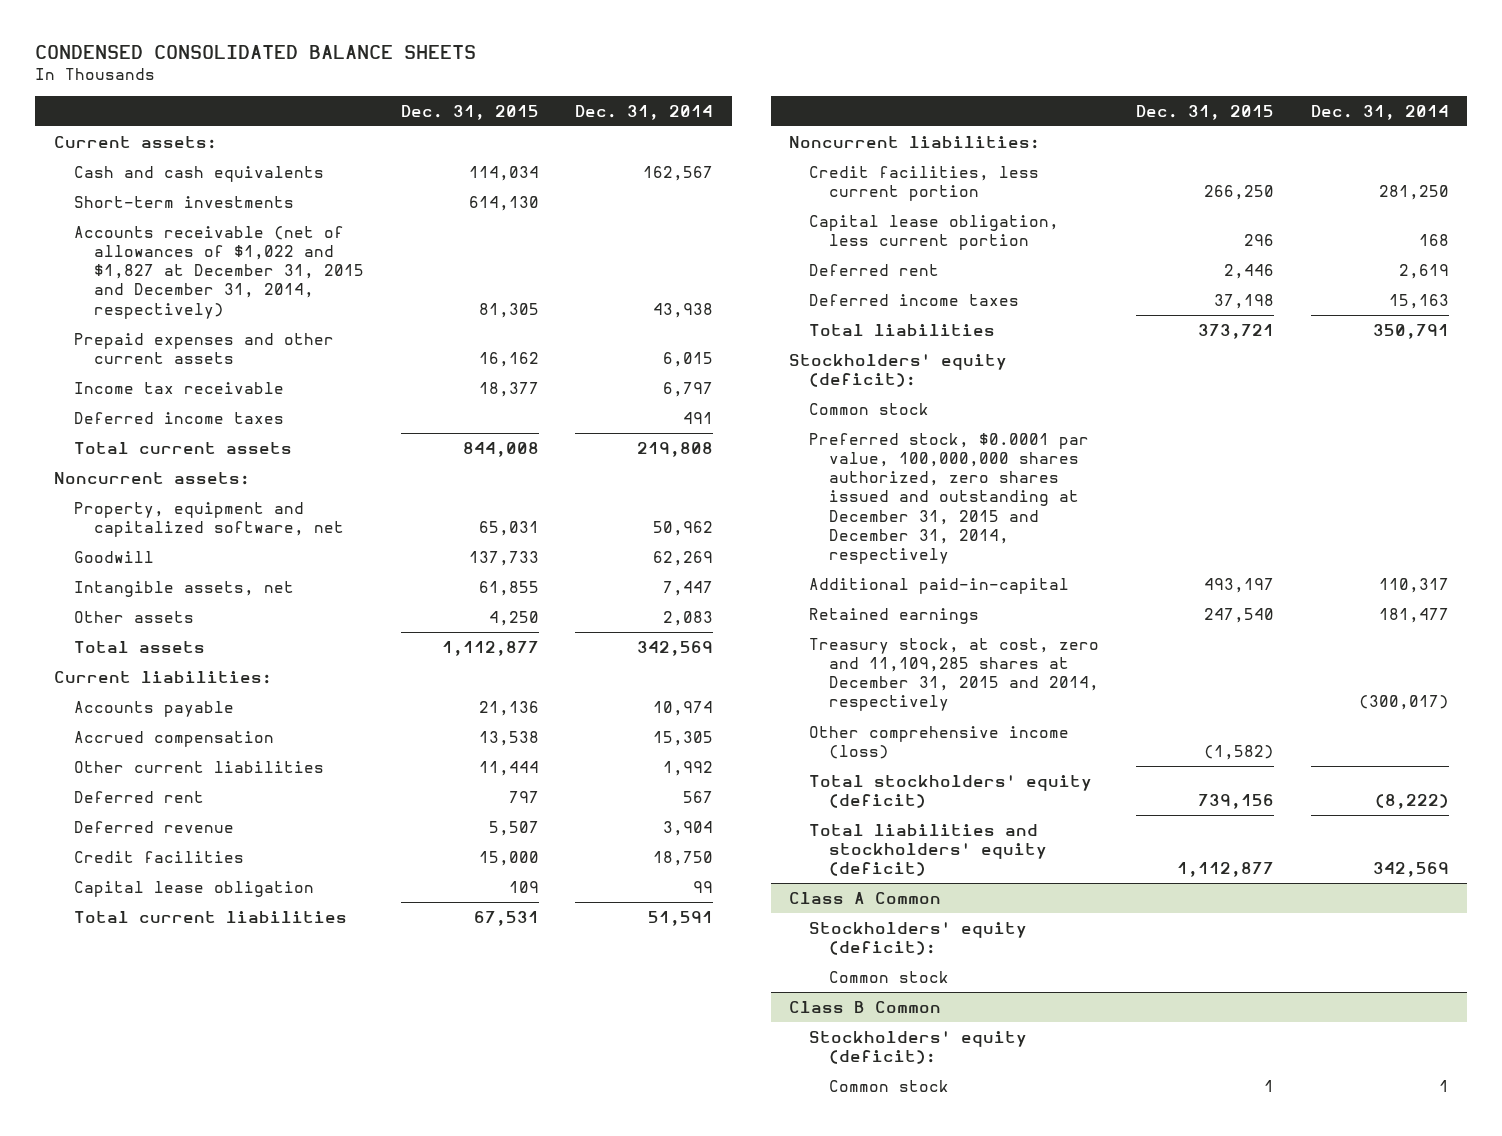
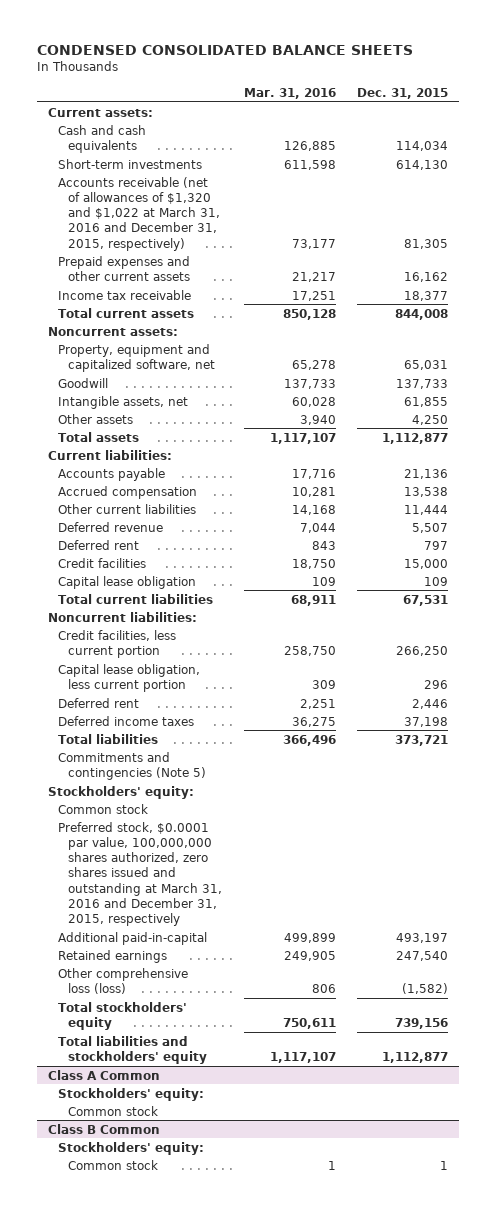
[575,104,714,120] Dec. 31, 2014 -> none
none -> [243,87,336,99] Mar. 31, 2016
[73,225,364,319] Accounts receivable (net of allowances of $1,022 and $1,827 at December 31, 2015 and December 31, 2014, respectively) -> [57,176,220,251] Accounts receivable (net of allowances of $1,320 and $1,022 at March 31, 2016 and December 31, 2015, respectively)
[73,411,284,424] Deferred income taxes -> none
[73,790,204,803] Deferred rent -> [57,539,139,550] Deferred rent
none -> [57,751,206,780] Commitments and contingencies (Note 5)
[789,353,1008,388] Stockholders' equity (deficit): -> [47,785,194,799] Stockholders' equity:
[808,432,1089,565] Preferred stock, $0.0001 par value, 100,000,000 shares authorized, zero shares issued and outstanding at December 31, 2015 and December 31, 2014, respectively -> [57,821,222,926] Preferred stock, $0.0001 par value, 100,000,000 shares authorized, zero shares issued and outstanding at March 31, 2016 and December 31, 2015, respectively
[808,637,1099,712] Treasury stock, at cost, zero and 11,109,285 shares at December 31, 2015 and 2014, respectively -> none
[808,725,1069,760] Other comprehensive income (loss) -> [57,967,188,994] Other comprehensive loss (loss)
[808,774,1092,809] Total stockholders' equity (deficit) -> [57,1001,187,1030] Total stockholders' equity
[808,823,1047,877] Total liabilities and stockholders' equity (deficit) -> [57,1035,207,1064] Total liabilities and stockholders' equity
[808,921,1027,956] Stockholders' equity (deficit): -> [57,1087,204,1101] Stockholders' equity:
[808,1030,1027,1065] Stockholders' equity (deficit): -> [57,1141,204,1155] Stockholders' equity:

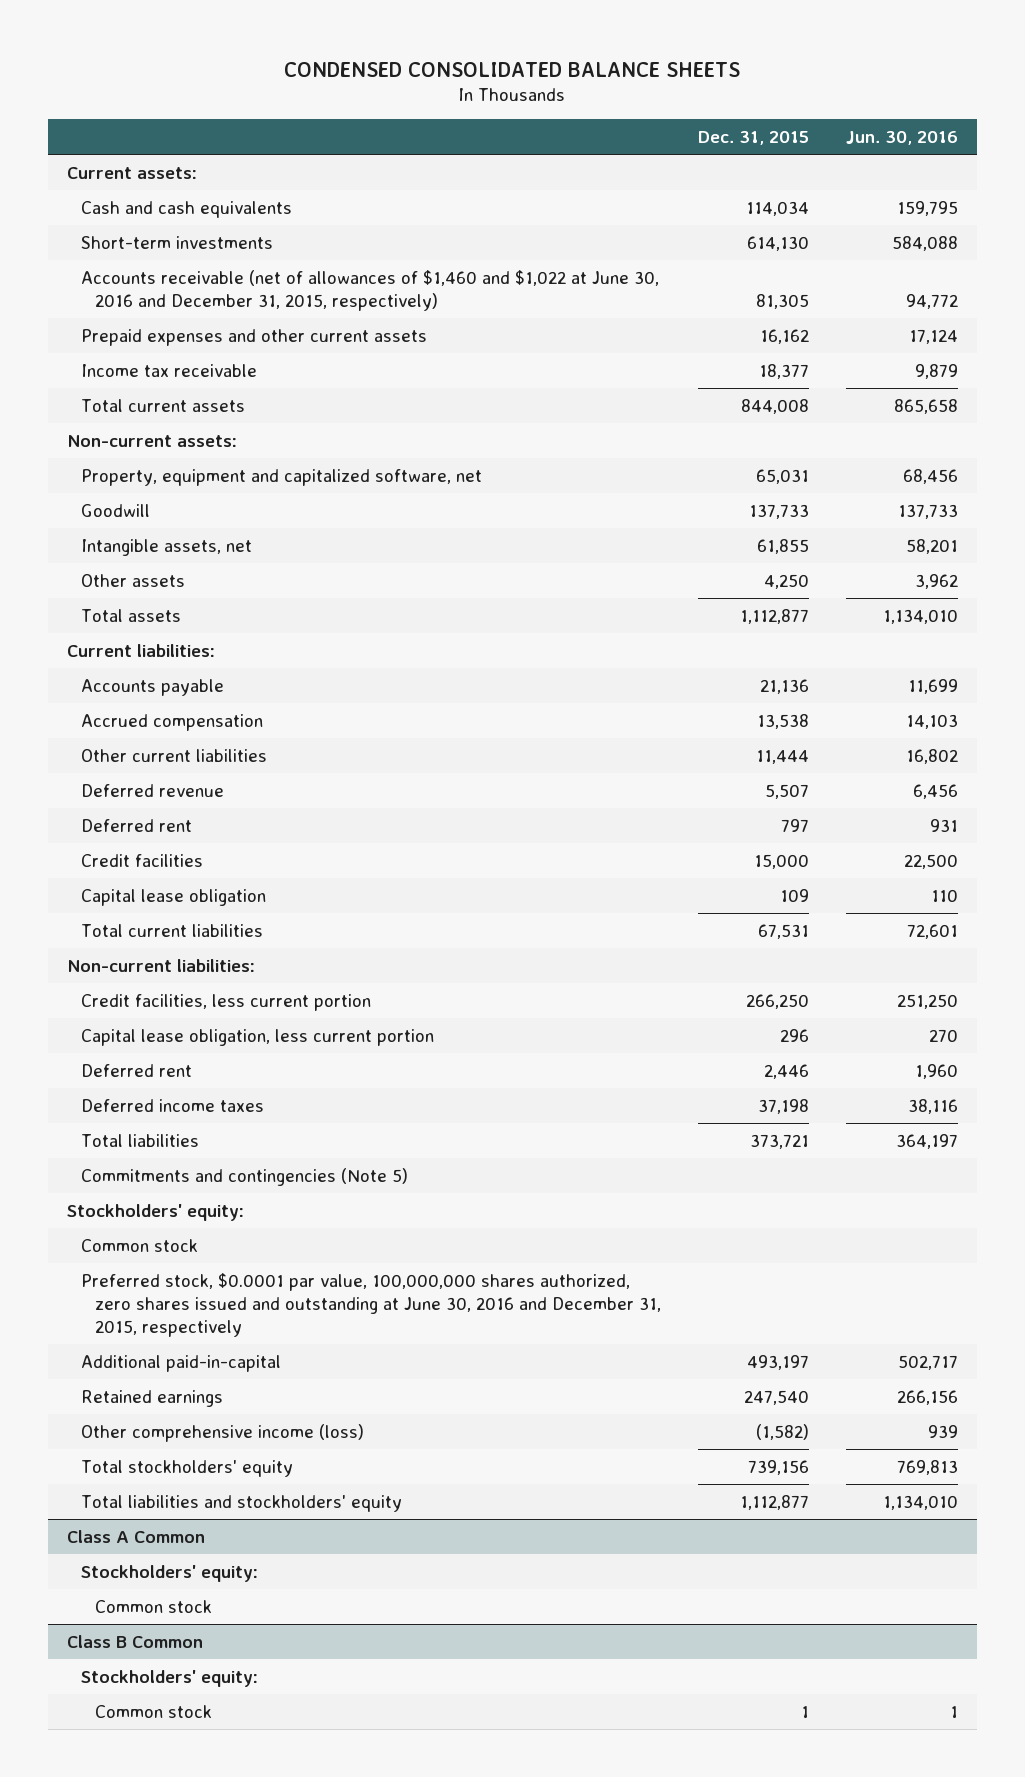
[243,87,336,99] Mar. 31, 2016 -> none
none -> [846,131,959,146] Jun. 30, 2016
[57,176,220,251] Accounts receivable (net of allowances of $1,320 and $1,022 at March 31, 2016 and December 31, 2015, respectively) -> [81,269,660,311] Accounts receivable (net of allowances of $1,460 and $1,022 at June 30, 2016 and December 31, 2015, respectively)
[47,326,178,336] Noncurrent assets: -> [66,434,237,447] Non-current assets:
[47,611,197,622] Noncurrent liabilities: -> [66,958,255,972] Non-current liabilities:
[57,821,222,926] Preferred stock, $0.0001 par value, 100,000,000 shares authorized, zero shares issued and outstanding at March 31, 2016 and December 31, 2015, respectively -> [81,1272,662,1338] Preferred stock, $0.0001 par value, 100,000,000 shares authorized, zero shares issued and outstanding at June 30, 2016 and December 31, 2015, respectively
[57,967,188,994] Other comprehensive loss (loss) -> [81,1423,365,1442] Other comprehensive income (loss)

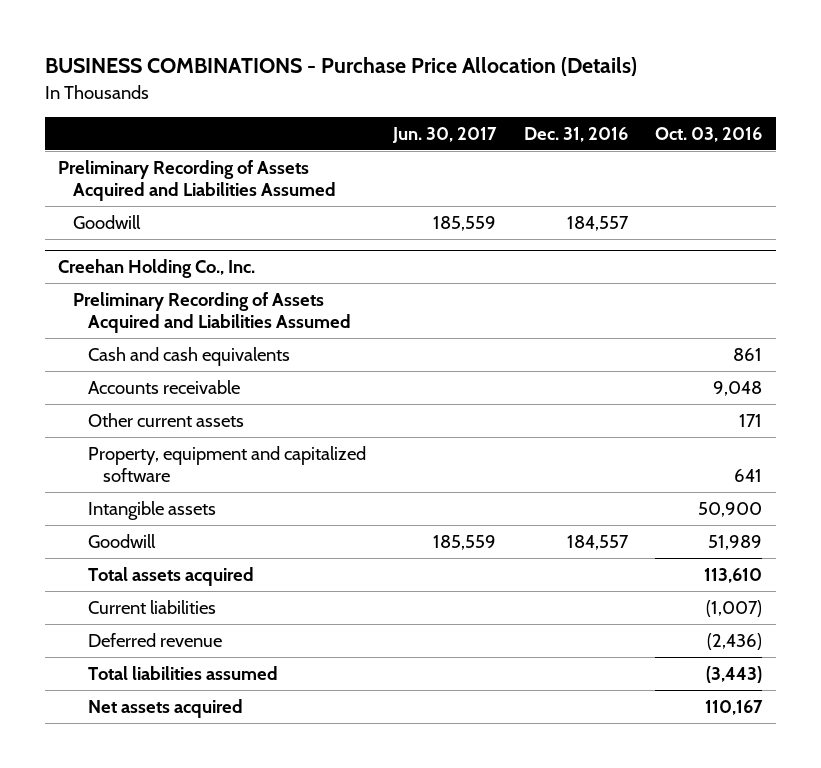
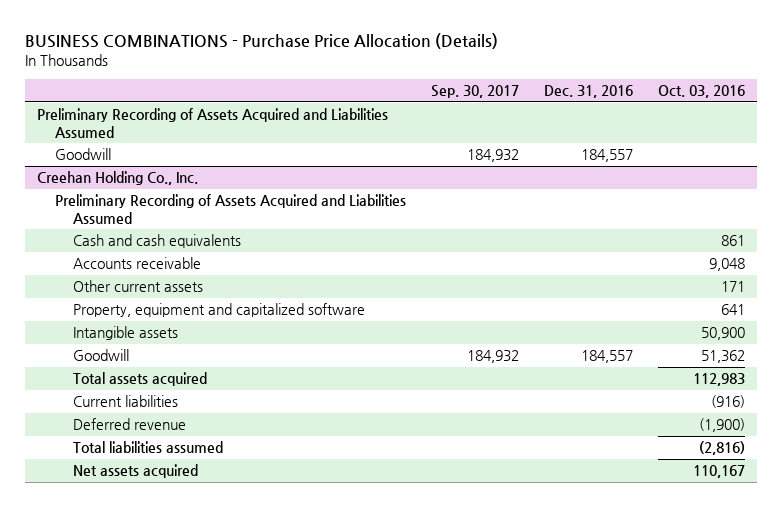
[392,127,498,144] Jun. 30, 2017 -> none
none -> [431,85,520,99] Sep. 30, 2017
[708,534,763,550] 51,989 -> [700,350,745,364] 51,362
[704,567,763,583] 113,610 -> [692,373,745,387] 112,983
[706,599,763,617] (1,007) -> [710,395,745,409] (916)
[707,632,763,650] (2,436) -> [698,418,745,433] (1,900)
[706,665,763,683] (3,443) -> [698,441,745,456] (2,816)

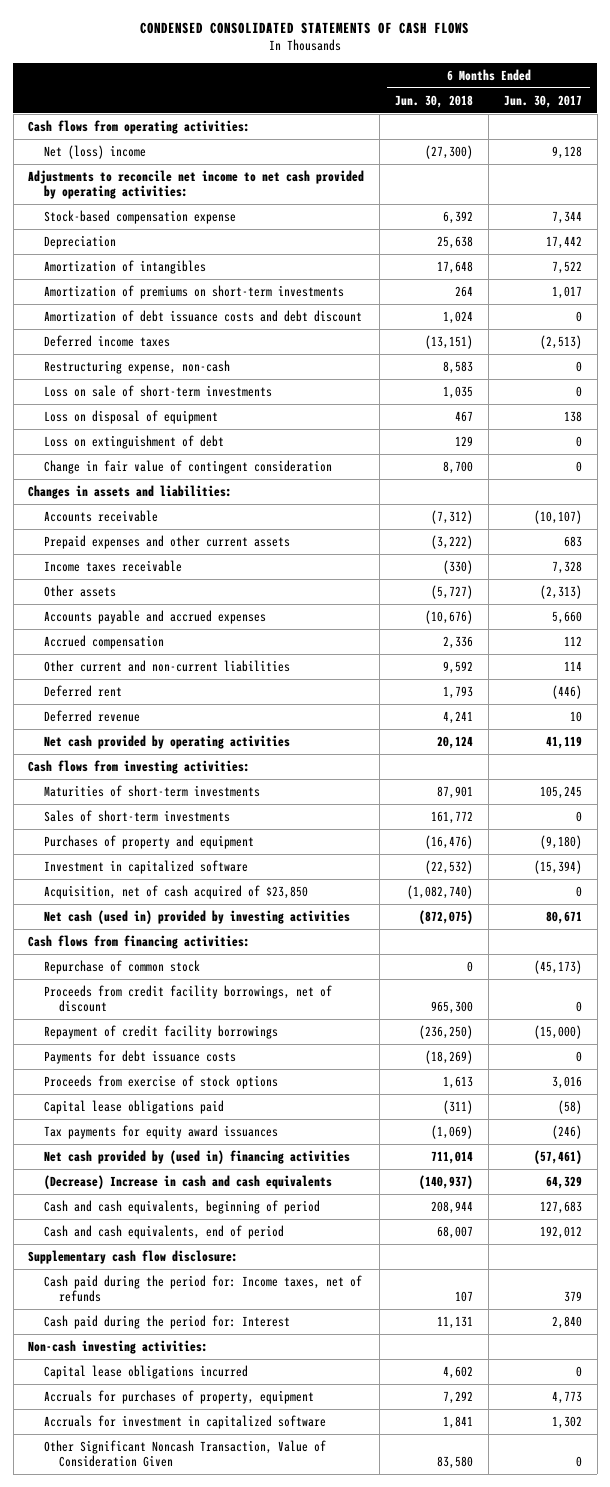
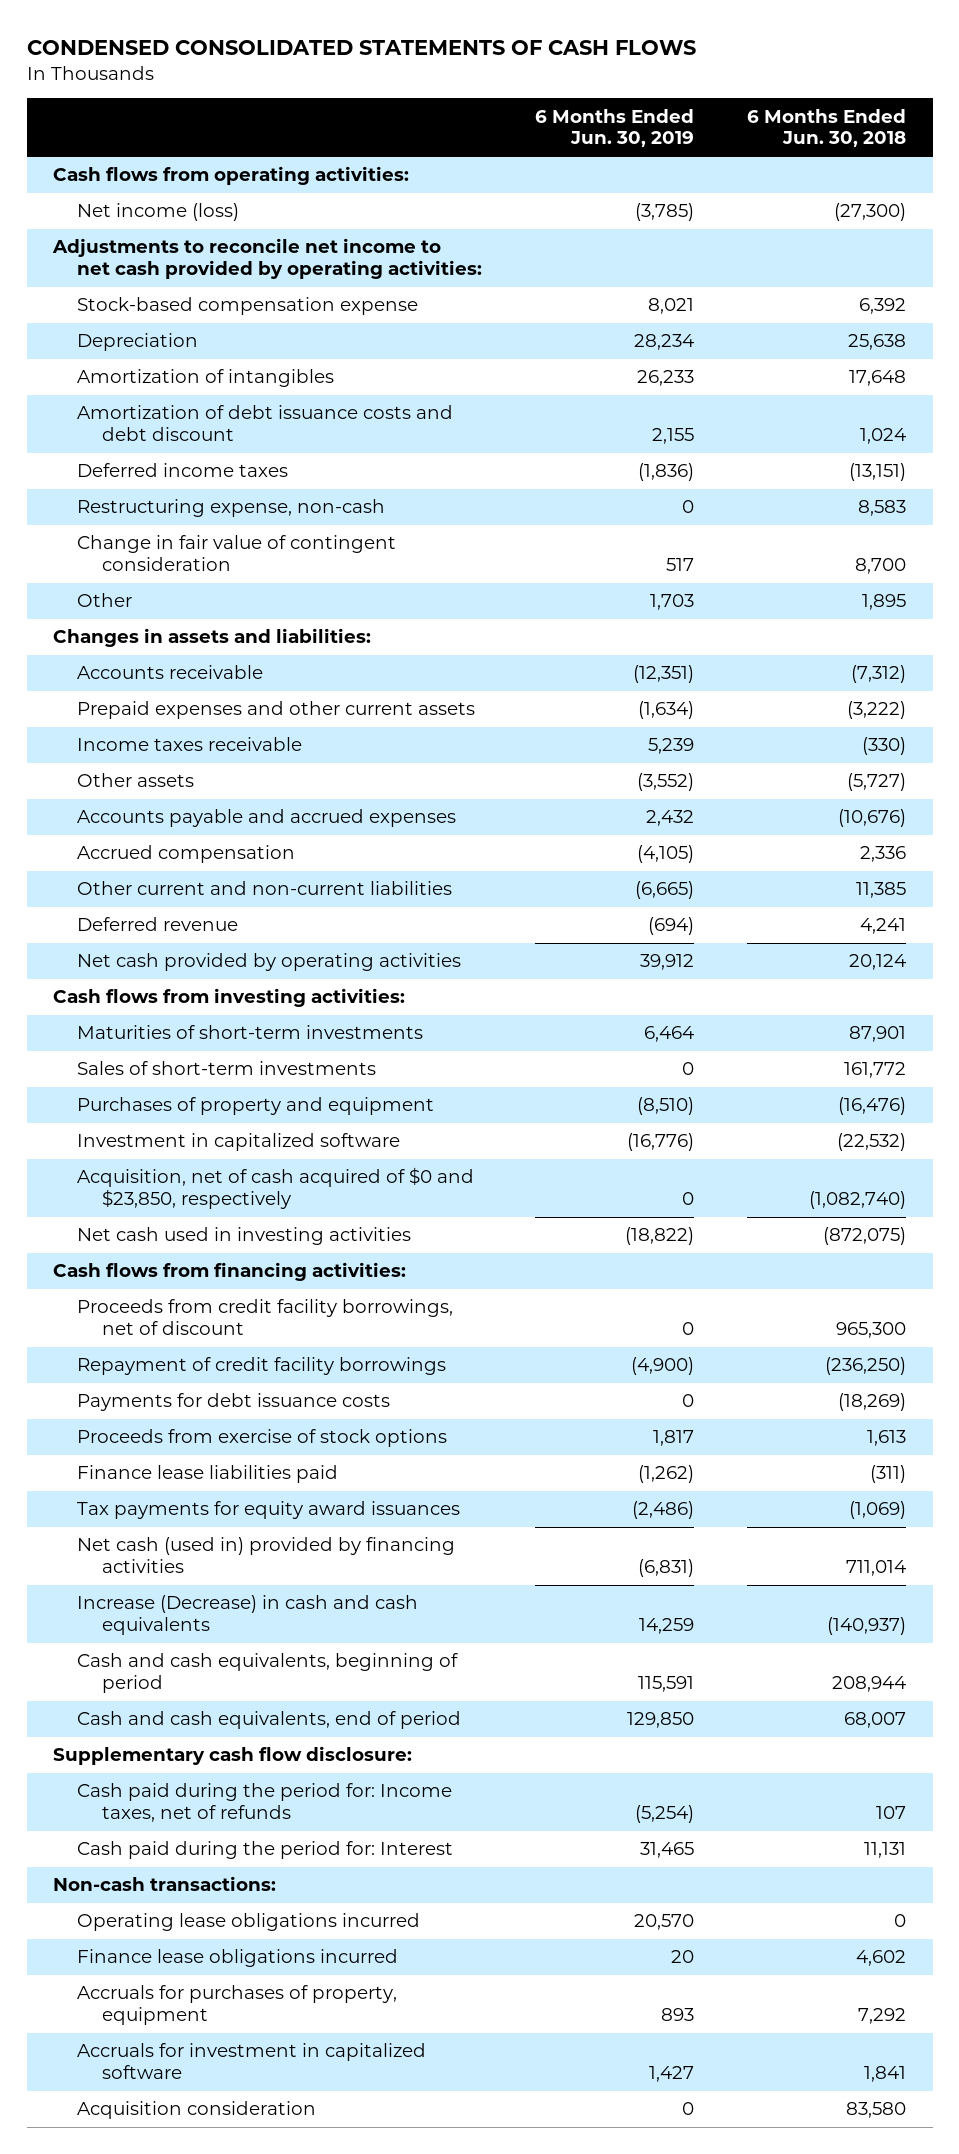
[503,94,582,108] Jun. 30, 2017 -> none
none -> [535,108,695,148] 6 Months Ended Jun. 30, 2019
[43,144,146,159] Net (loss) income -> [77,203,240,222] Net income (loss)
[43,284,344,299] Amortization of premiums on short-term investments -> none
[43,384,272,397] Loss on sale of short-term investments -> none
[43,409,218,424] Loss on disposal of equipment -> none
[43,434,224,449] Loss on extinguishment of debt -> none
none -> [77,593,133,608] Other
[43,684,122,697] Deferred rent -> none
[443,660,474,674] 9,592 -> [856,882,907,899] 11,385
[43,884,308,899] Acquisition, net of cash acquired of $23,850 -> [77,1167,475,1210] Acquisition, net of cash acquired of $0 and $23,850, respectively
[43,909,350,924] Net cash (used in) provided by investing activities -> [77,1227,412,1246] Net cash used in investing activities
[43,959,200,974] Repurchase of common stock -> none
[43,1099,224,1114] Capital lease obligations paid -> [77,1465,339,1484] Finance lease liabilities paid
[43,1149,350,1164] Net cash provided by (used in) financing activities -> [77,1537,456,1574] Net cash (used in) provided by financing activities
[43,1174,332,1189] (Decrease) Increase in cash and cash equivalents -> [77,1595,419,1636] Increase (Decrease) in cash and cash equivalents
[28,1339,209,1354] Non-cash investing activities: -> [53,1876,277,1892] Non-cash transactions:
none -> [77,1913,421,1932] Operating lease obligations incurred
[43,1364,248,1379] Capital lease obligations incurred -> [77,1949,399,1968] Finance lease obligations incurred
[43,1439,326,1467] Other Significant Noncash Transaction, Value of Consideration Given -> [77,2101,317,2120] Acquisition consideration

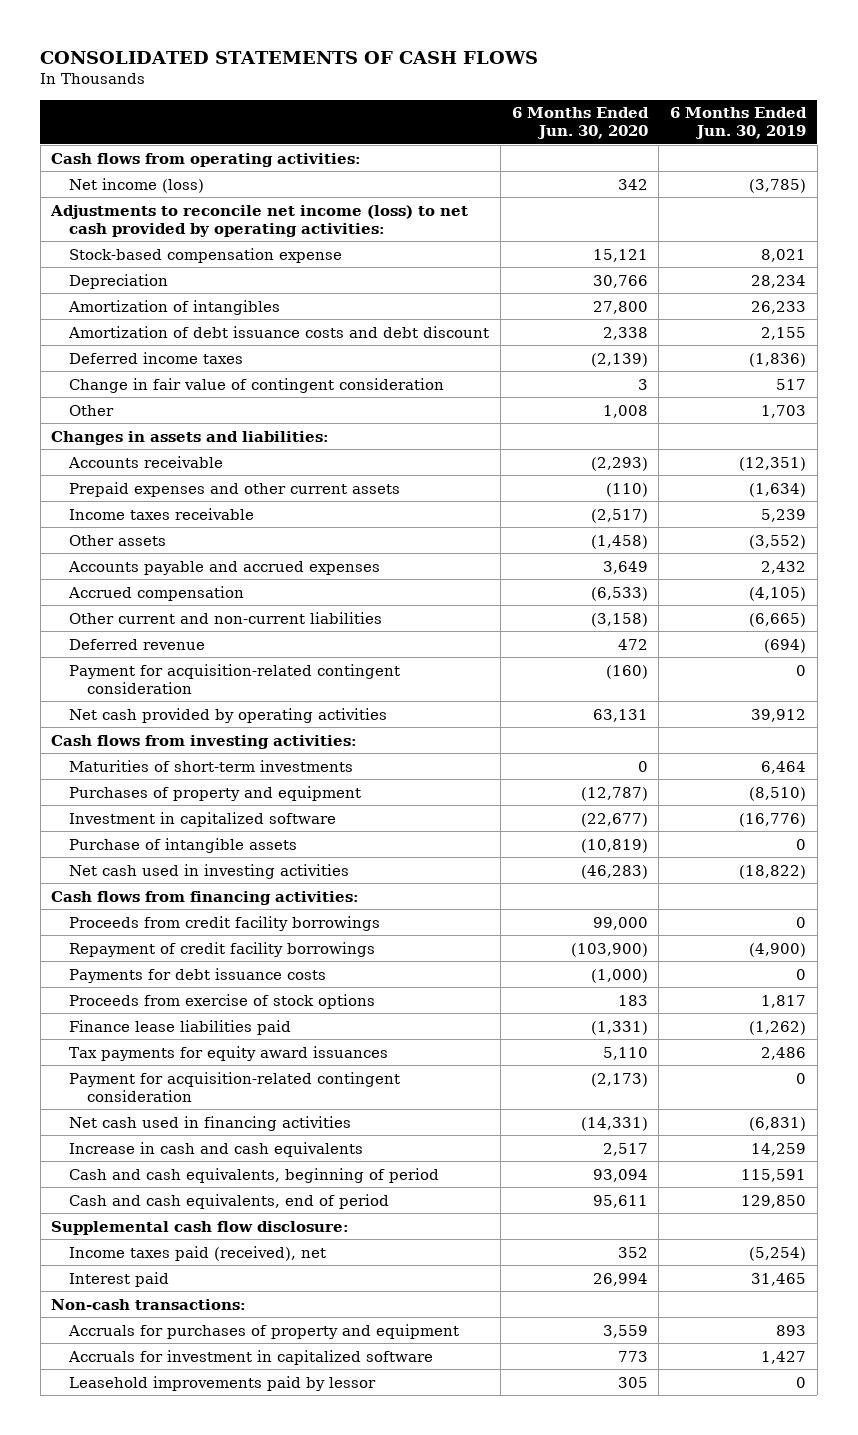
[26,40,696,56] CONDENSED CONSOLIDATED STATEMENTS OF CASH FLOWS -> [40,50,539,64] CONSOLIDATED STATEMENTS OF CASH FLOWS
[747,108,907,148] 6 Months Ended Jun. 30, 2018 -> none
none -> [511,107,649,140] 6 Months Ended Jun. 30, 2020
[52,238,483,280] Adjustments to reconcile net income to net cash provided by operating activities: -> [50,204,469,237] Adjustments to reconcile net income (loss) to net cash provided by operating activities:
[77,499,386,518] Restructuring expense, non-cash -> none
none -> [69,663,401,694] Payment for acquisition-related contingent consideration
[77,1061,377,1076] Sales of short-term investments -> none
[77,1167,475,1210] Acquisition, net of cash acquired of $0 and $23,850, respectively -> none
none -> [69,837,298,853] Purchase of intangible assets
[77,1299,454,1336] Proceeds from credit facility borrowings, net of discount -> [69,915,381,931] Proceeds from credit facility borrowings
[632,1501,695,1520] (2,486) -> [761,1046,807,1060] 2,486
none -> [69,1071,401,1102] Payment for acquisition-related contingent consideration
[77,1537,456,1574] Net cash (used in) provided by financing activities -> [69,1115,352,1131] Net cash used in financing activities
[77,1595,419,1636] Increase (Decrease) in cash and cash equivalents -> [69,1141,364,1157] Increase in cash and cash equivalents
[53,1746,413,1766] Supplementary cash flow disclosure: -> [51,1220,350,1235] Supplemental cash flow disclosure:
[77,1783,453,1823] Cash paid during the period for: Income taxes, net of refunds -> [69,1245,327,1261] Income taxes paid (received), net
[77,1841,454,1860] Cash paid during the period for: Interest -> [69,1271,170,1287] Interest paid
[77,1913,421,1932] Operating lease obligations incurred -> none
[77,1949,399,1968] Finance lease obligations incurred -> none
[77,1985,398,2026] Accruals for purchases of property, equipment -> [68,1323,460,1339] Accruals for purchases of property and equipment
[77,2101,317,2120] Acquisition consideration -> none
none -> [69,1375,377,1391] Leasehold improvements paid by lessor

